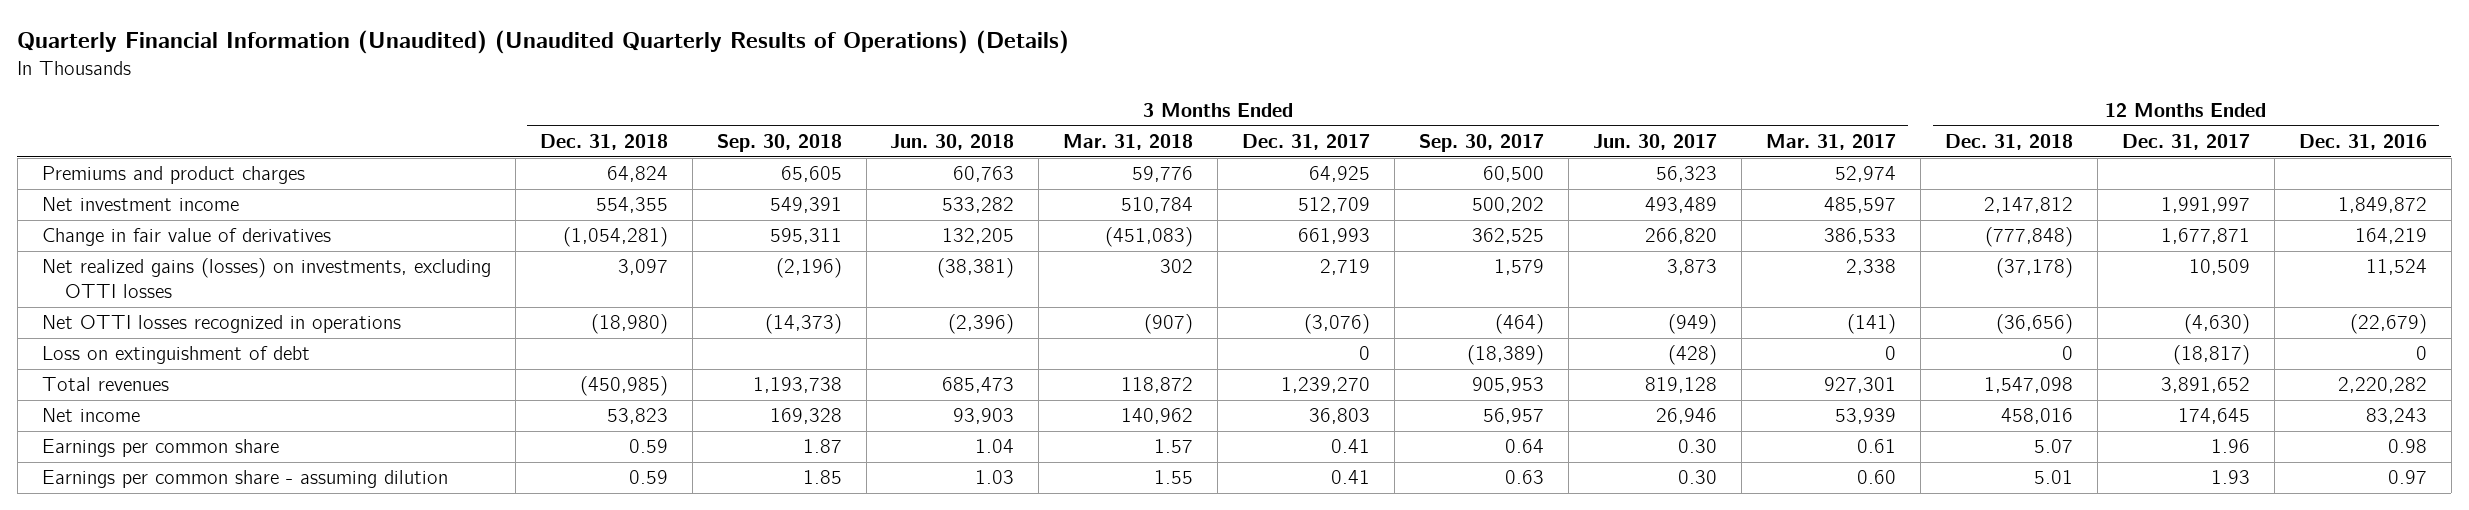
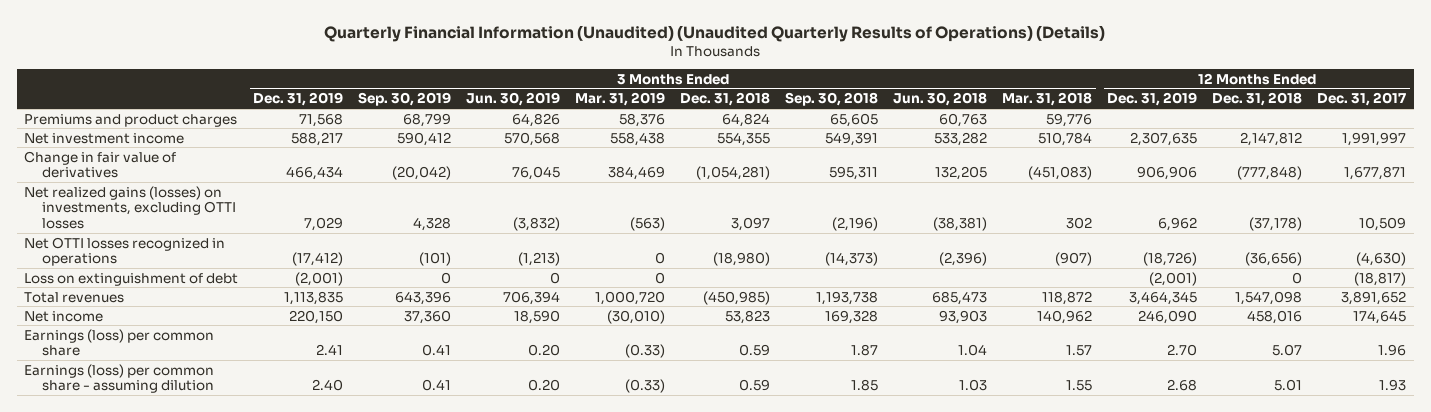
[1242,133,1371,150] Dec. 31, 2017 -> none
[1419,133,1545,152] Sep. 30, 2017 -> none
[1593,133,1718,150] Jun. 30, 2017 -> none
[1766,133,1897,150] Mar. 31, 2017 -> none
[2298,133,2427,150] Dec. 31, 2016 -> none
none -> [253,92,344,107] Dec. 31, 2019
none -> [358,92,452,107] Sep. 30, 2019
none -> [466,92,561,107] Jun. 30, 2019
none -> [575,92,666,107] Mar. 31, 2019
none -> [1107,92,1198,107] Dec. 31, 2019
[41,439,279,458] Earnings per common share -> [24,328,215,357] Earnings (loss) per common share
[41,470,448,489] Earnings per common share - assuming dilution -> [24,363,215,394] Earnings (loss) per common share - assuming dilution

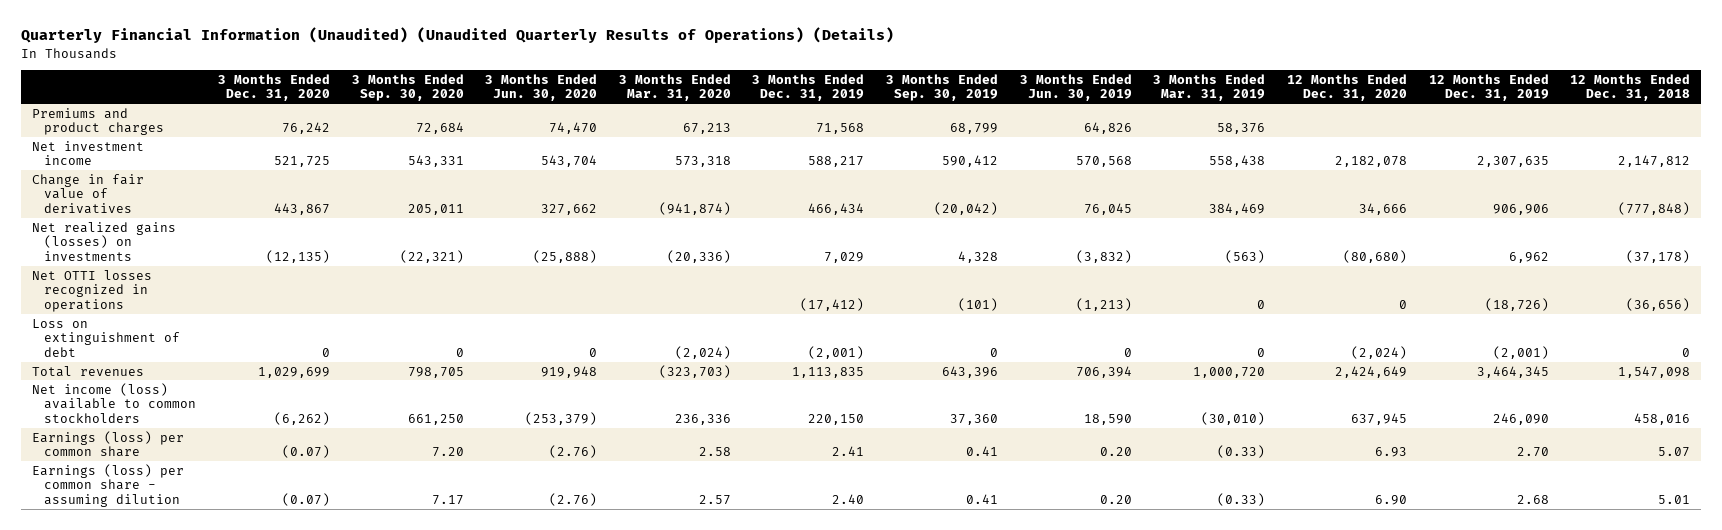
[680,92,771,107] Dec. 31, 2018 -> none
[785,92,879,107] Sep. 30, 2018 -> none
[893,92,988,107] Jun. 30, 2018 -> none
[1002,92,1093,107] Mar. 31, 2018 -> none
[1317,92,1407,107] Dec. 31, 2017 -> none
none -> [217,73,330,102] 3 Months Ended Dec. 31, 2020
none -> [351,73,464,102] 3 Months Ended Sep. 30, 2020
none -> [485,73,598,102] 3 Months Ended Jun. 30, 2020
none -> [618,73,731,102] 3 Months Ended Mar. 31, 2020
none -> [1286,73,1407,102] 12 Months Ended Dec. 31, 2020
[24,185,237,230] Net realized gains (losses) on investments, excluding OTTI losses -> [31,221,176,262] Net realized gains (losses) on investments
[24,310,104,322] Net income -> [31,382,197,424] Net income (loss) available to common stockholders

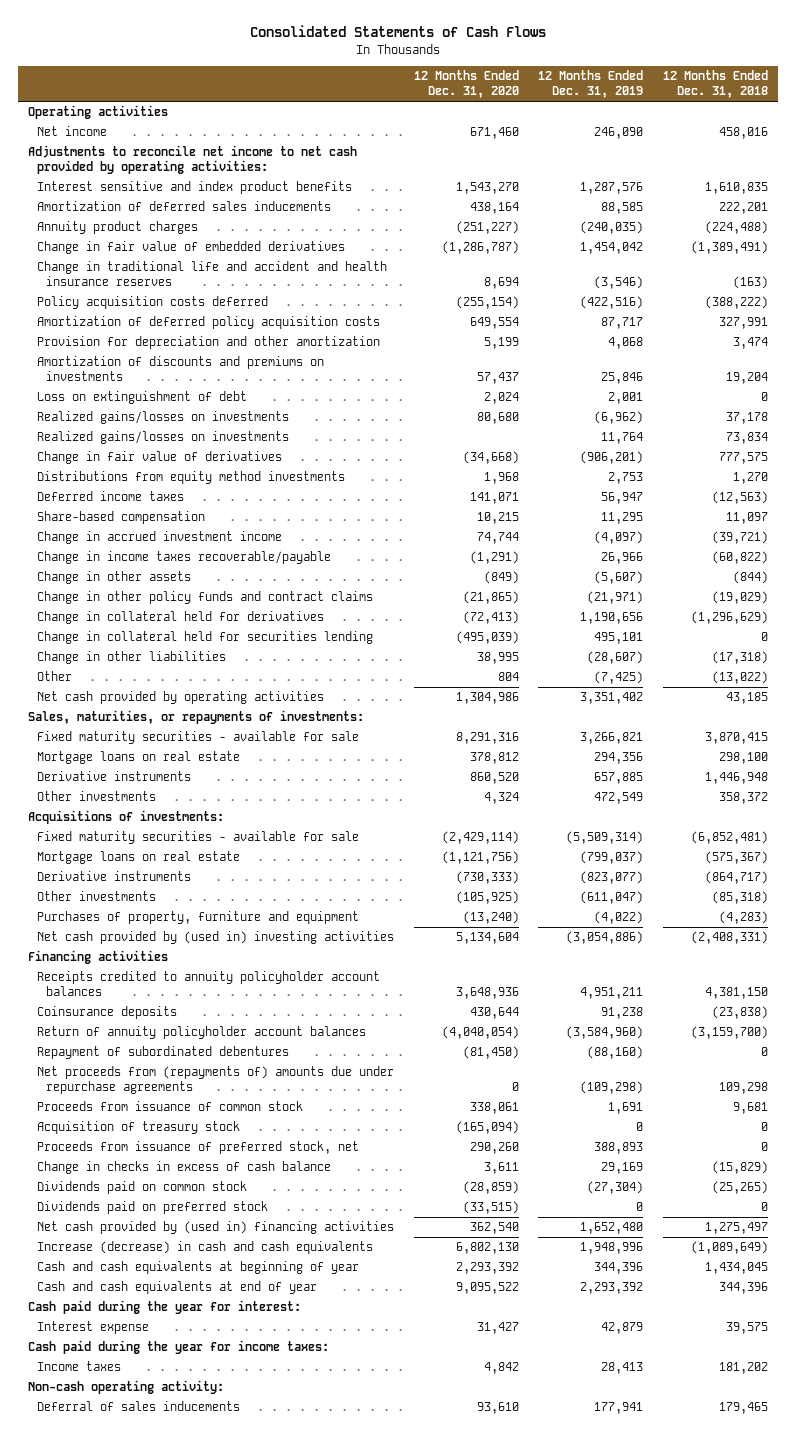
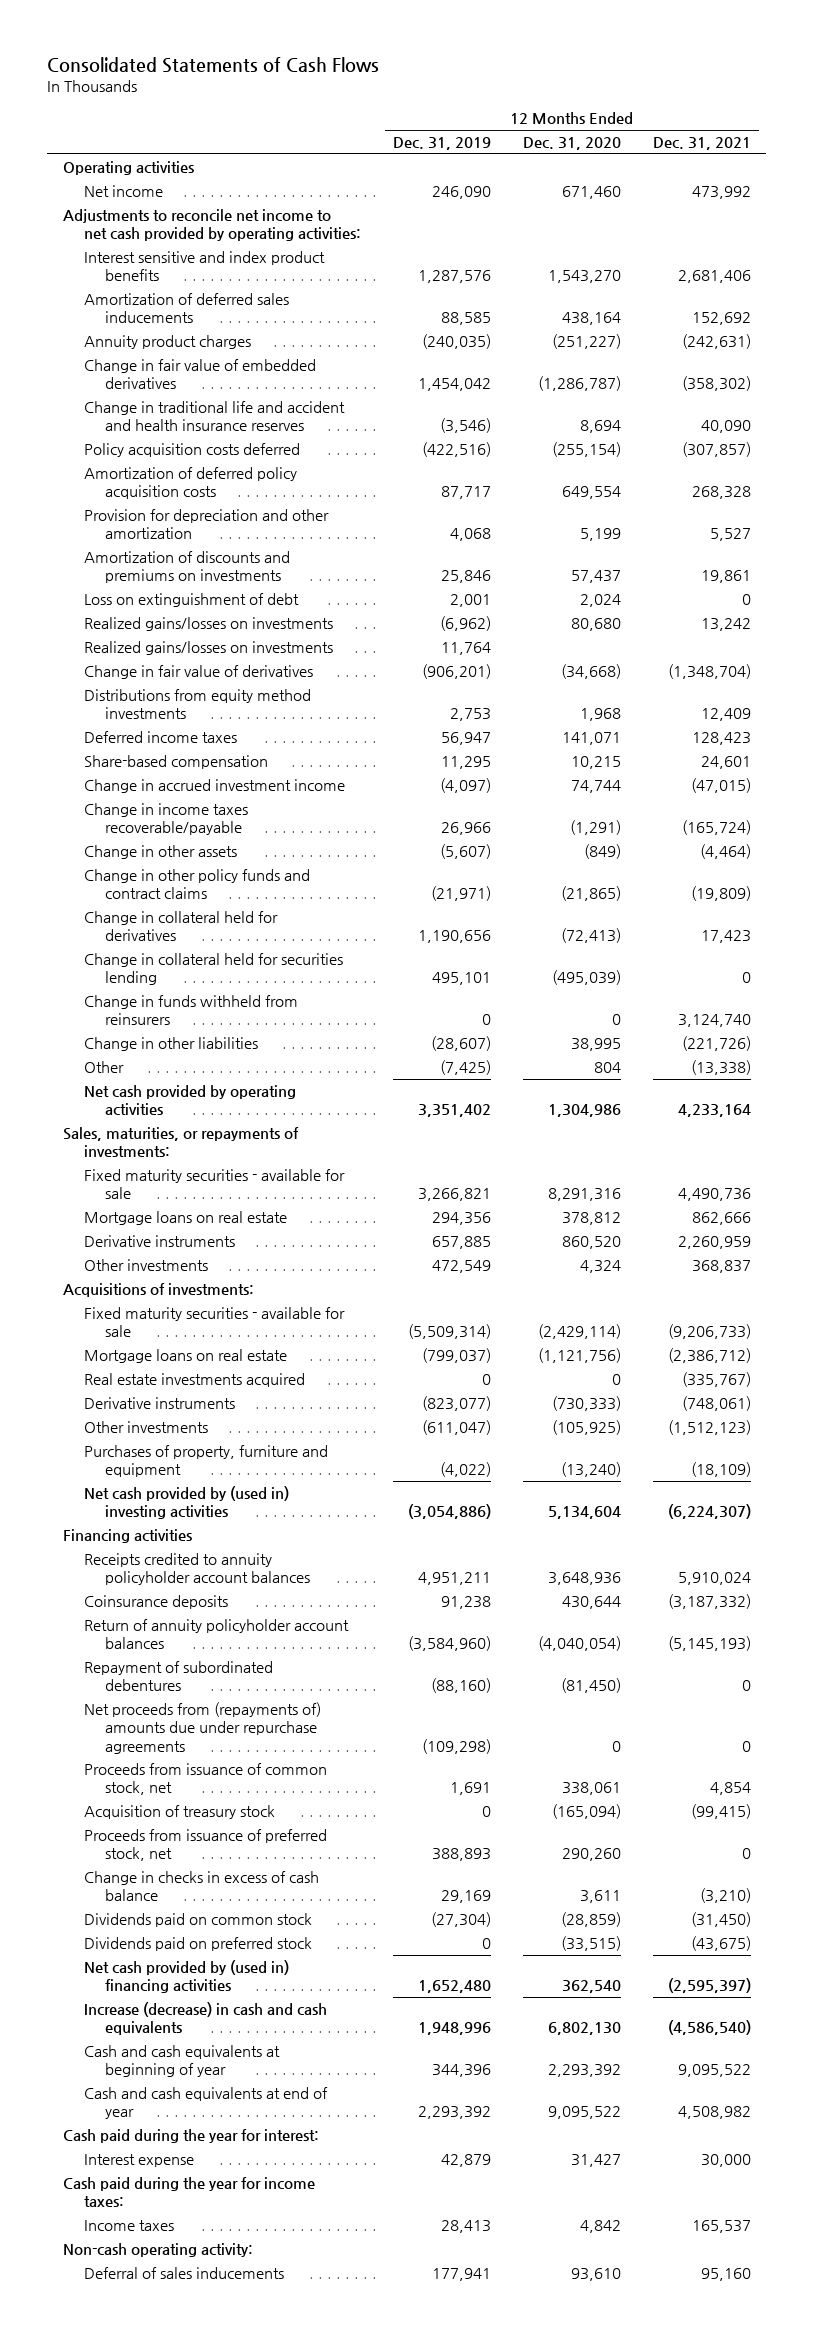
[663,70,769,99] 12 Months Ended Dec. 31, 2018 -> none
none -> [652,137,751,151] Dec. 31, 2021
none -> [84,995,299,1026] Change in funds withheld from reinsurers
none -> [84,1373,306,1388] Real estate investments acquired
[36,1101,303,1112] Proceeds from issuance of common stock -> [84,1763,328,1796] Proceeds from issuance of common stock, net

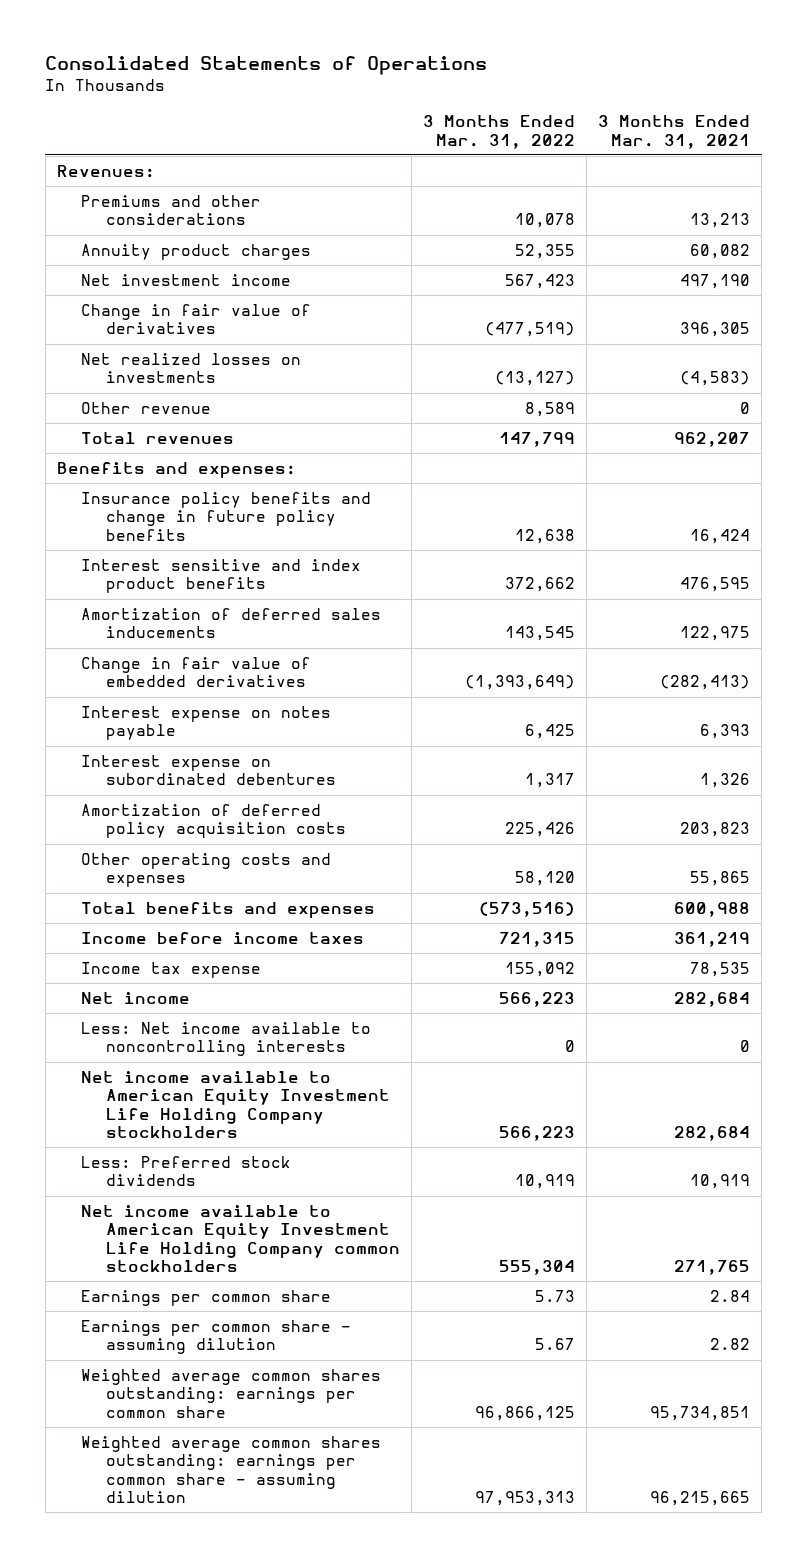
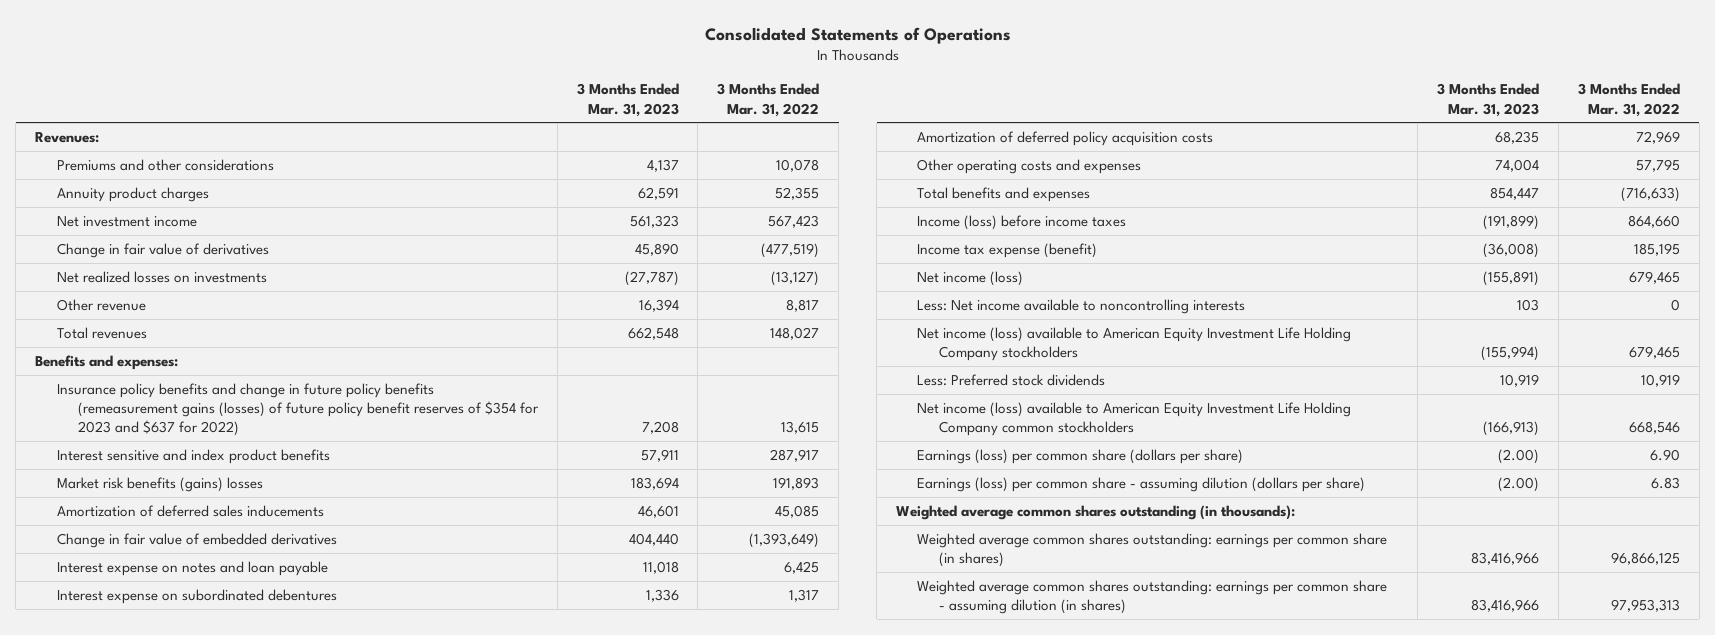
[598,115,751,149] 3 Months Ended Mar. 31, 2021 -> none
none -> [576,83,679,117] 3 Months Ended Mar. 31, 2023
[525,402,576,418] 8,589 -> [786,299,820,313] 8,817
[499,432,576,448] 147,799 -> [770,327,820,341] 148,027
[81,492,372,541] Insurance policy benefits and change in future policy benefits -> [56,383,539,437] Insurance policy benefits and change in future policy benefits (remeasurement gains (losses) of future policy benefit reserves of $354 for 2023 and $637 for 2022)
[515,528,576,544] 12,638 -> [781,421,820,435] 13,615
[505,577,576,593] 372,662 -> [770,449,820,463] 287,917
none -> [56,477,263,493] Market risk benefits (gains) losses
[505,626,576,642] 143,545 -> [775,505,820,519] 45,085
[81,706,332,741] Interest expense on notes payable -> [56,561,328,577] Interest expense on notes and loan payable
[505,822,576,838] 225,426 -> [1636,131,1681,145] 72,969
[515,871,576,887] 58,120 -> [1636,159,1681,173] 57,795
[479,902,576,918] (573,516) -> [1621,187,1681,203] (716,633)
[81,932,365,945] Income before income taxes -> [917,215,1127,231] Income (loss) before income taxes
[499,932,576,948] 721,315 -> [1628,215,1681,229] 864,660
[81,962,262,979] Income tax expense -> [917,243,1098,259] Income tax expense (benefit)
[505,962,576,978] 155,092 -> [1634,243,1681,257] 185,195
[81,992,191,1005] Net income -> [917,271,1024,287] Net income (loss)
[499,992,576,1008] 566,223 -> [1629,271,1681,285] 679,465
[81,1071,390,1139] Net income available to American Equity Investment Life Holding Company stockholders -> [917,327,1352,362] Net income (loss) available to American Equity Investment Life Holding Company stockholders
[499,1126,576,1142] 566,223 -> [1629,346,1681,360] 679,465
[81,1205,400,1273] Net income available to American Equity Investment Life Holding Company common stockholders -> [917,402,1352,437] Net income (loss) available to American Equity Investment Life Holding Company common stockholders
[499,1260,576,1276] 555,304 -> [1629,421,1681,435] 668,546
[81,1290,332,1307] Earnings per common share -> [917,449,1244,465] Earnings (loss) per common share (dollars per share)
[535,1290,576,1303] 5.73 -> [1650,449,1681,462] 6.90
[81,1320,352,1355] Earnings per common share - assuming dilution -> [917,477,1366,493] Earnings (loss) per common share - assuming dilution (dollars per share)
[535,1338,576,1351] 5.67 -> [1651,477,1681,490] 6.83
none -> [896,505,1296,521] Weighted average common shares outstanding (in thousands):
[81,1369,382,1418] Weighted average common shares outstanding: earnings per common share -> [917,533,1388,568] Weighted average common shares outstanding: earnings per common share (in shares)
[81,1436,382,1504] Weighted average common shares outstanding: earnings per common share - assuming dilution -> [917,580,1388,615] Weighted average common shares outstanding: earnings per common share - assuming dilution (in shares)

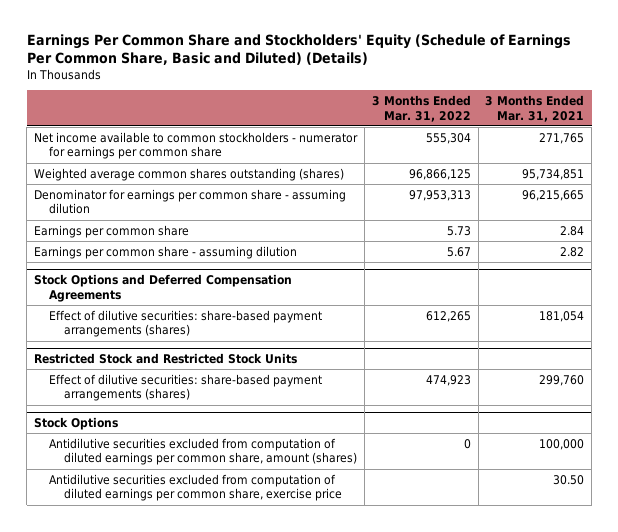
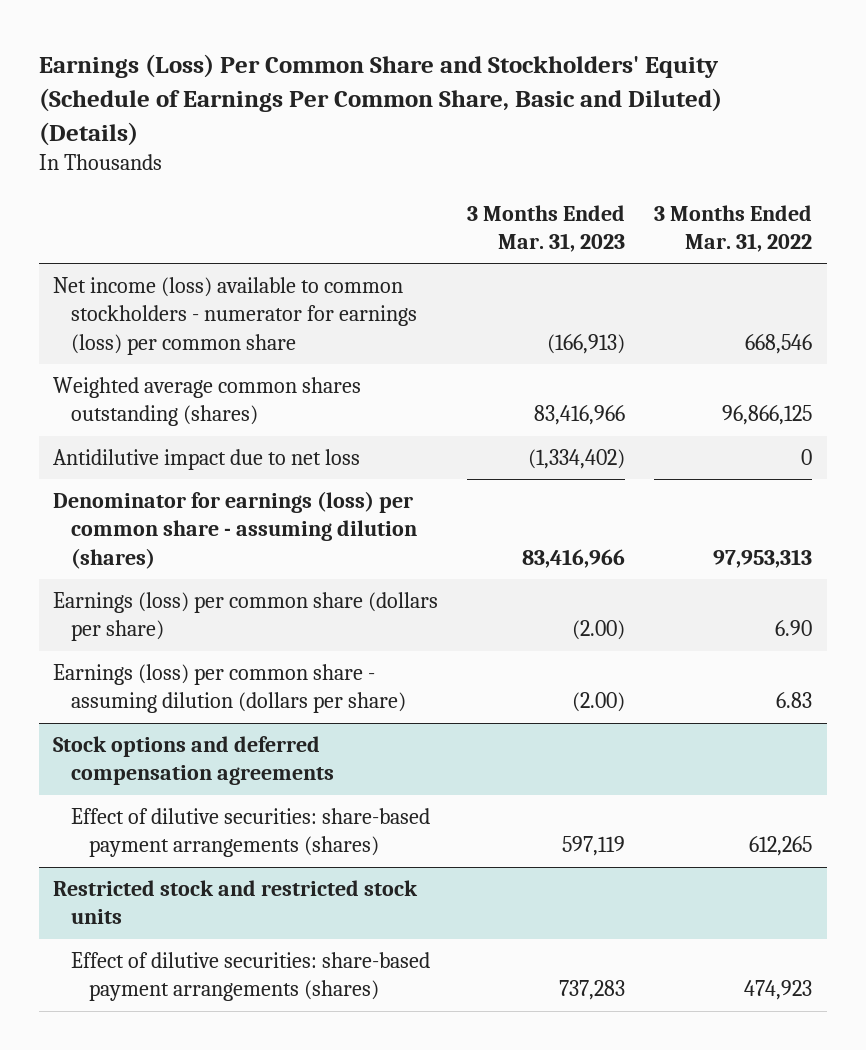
[26,33,571,65] Earnings Per Common Share and Stockholders' Equity (Schedule of Earnings Per Common Share, Basic and Diluted) (Details) -> [39,53,723,146] Earnings (Loss) Per Common Share and Stockholders' Equity (Schedule of Earnings Per Common Share, Basic and Diluted) (Details)
[485,94,585,122] 3 Months Ended Mar. 31, 2021 -> none
none -> [467,204,626,253] 3 Months Ended Mar. 31, 2023
[33,131,358,160] Net income available to common stockholders - numerator for earnings per common share -> [53,277,418,355] Net income (loss) available to common stockholders - numerator for earnings (loss) per common share
[425,132,471,144] 555,304 -> [745,333,813,354] 668,546
none -> [53,449,361,471] Antidilutive impact due to net loss
[33,188,346,215] Denominator for earnings per common share - assuming dilution -> [53,491,418,569] Denominator for earnings (loss) per common share - assuming dilution (shares)
[33,224,189,238] Earnings per common share -> [53,592,439,642] Earnings (loss) per common share (dollars per share)
[446,225,471,236] 5.73 -> [775,620,813,637] 6.90
[33,245,297,259] Earnings per common share - assuming dilution -> [53,664,407,714] Earnings (loss) per common share - assuming dilution (dollars per share)
[446,246,471,257] 5.67 -> [776,692,813,709] 6.83
[33,274,292,302] Stock Options and Deferred Compensation Agreements -> [53,736,335,786] Stock options and deferred compensation agreements
[33,353,297,365] Restricted Stock and Restricted Stock Units -> [53,880,419,925] Restricted stock and restricted stock units
[33,417,118,431] Stock Options -> none
[49,437,358,466] Antidilutive securities excluded from computation of diluted earnings per common share, amount (shares) -> none
[49,473,343,502] Antidilutive securities excluded from computation of diluted earnings per common share, exercise price -> none

